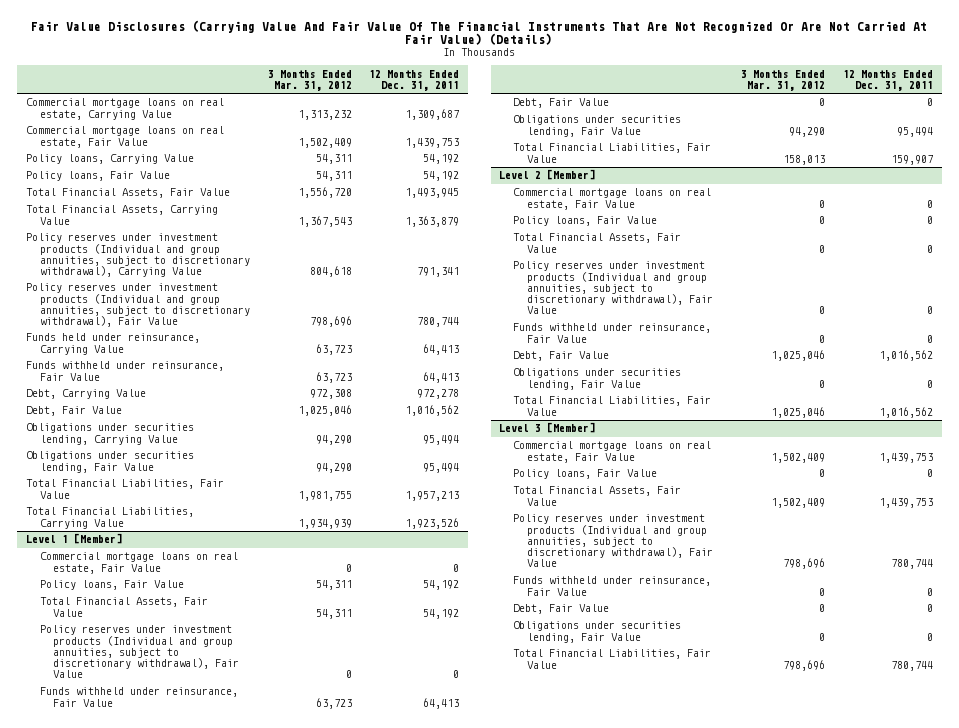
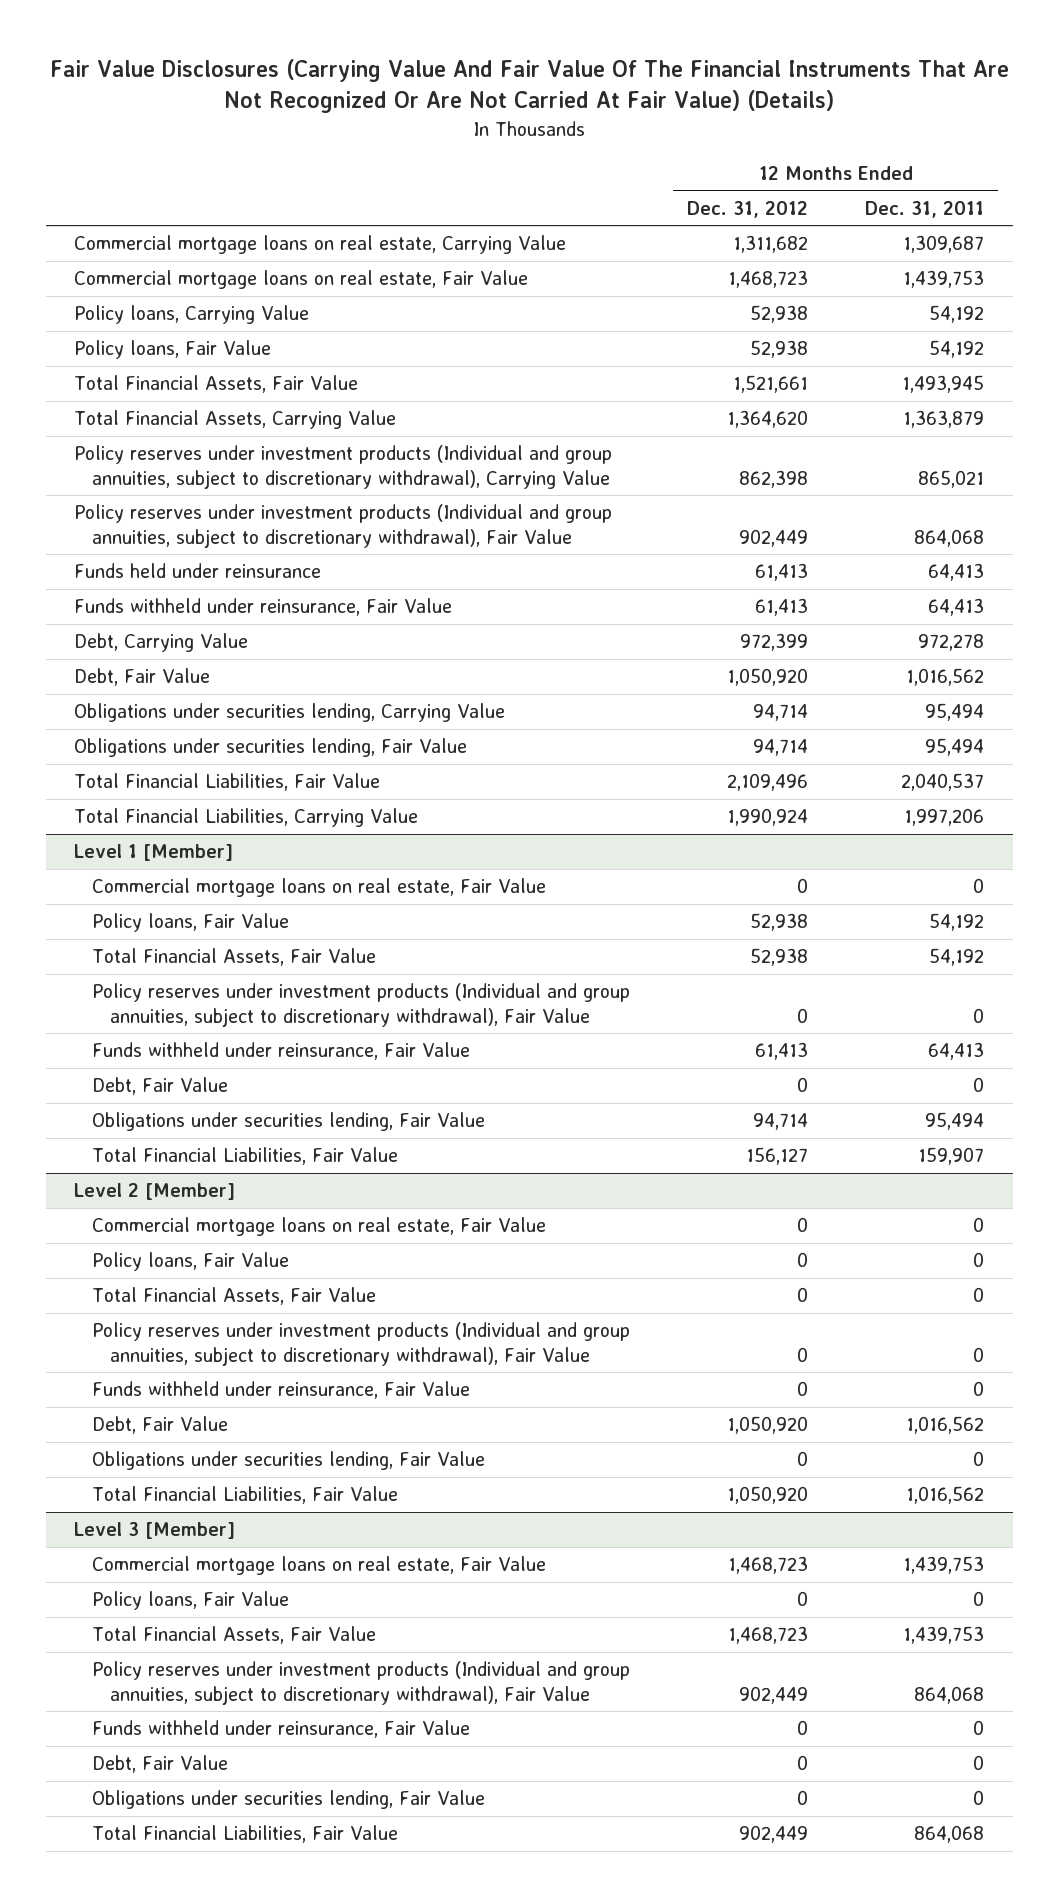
[267,69,352,91] 3 Months Ended Mar. 31, 2012 -> none
none -> [687,200,809,218] Dec. 31, 2012
[417,267,460,278] 791,341 -> [918,469,985,488] 865,021
[417,317,460,328] 780,744 -> [914,528,985,547] 864,068
[25,333,200,355] Funds held under reinsurance, Carrying Value -> [74,563,322,579] Funds held under reinsurance
[405,490,460,501] 1,957,213 -> [901,773,985,792] 2,040,537
[405,517,460,529] 1,923,526 -> [904,808,985,827] 1,997,206
[891,559,934,570] 780,744 -> [914,1685,985,1704] 864,068
[891,660,934,671] 780,744 -> [914,1825,985,1844] 864,068

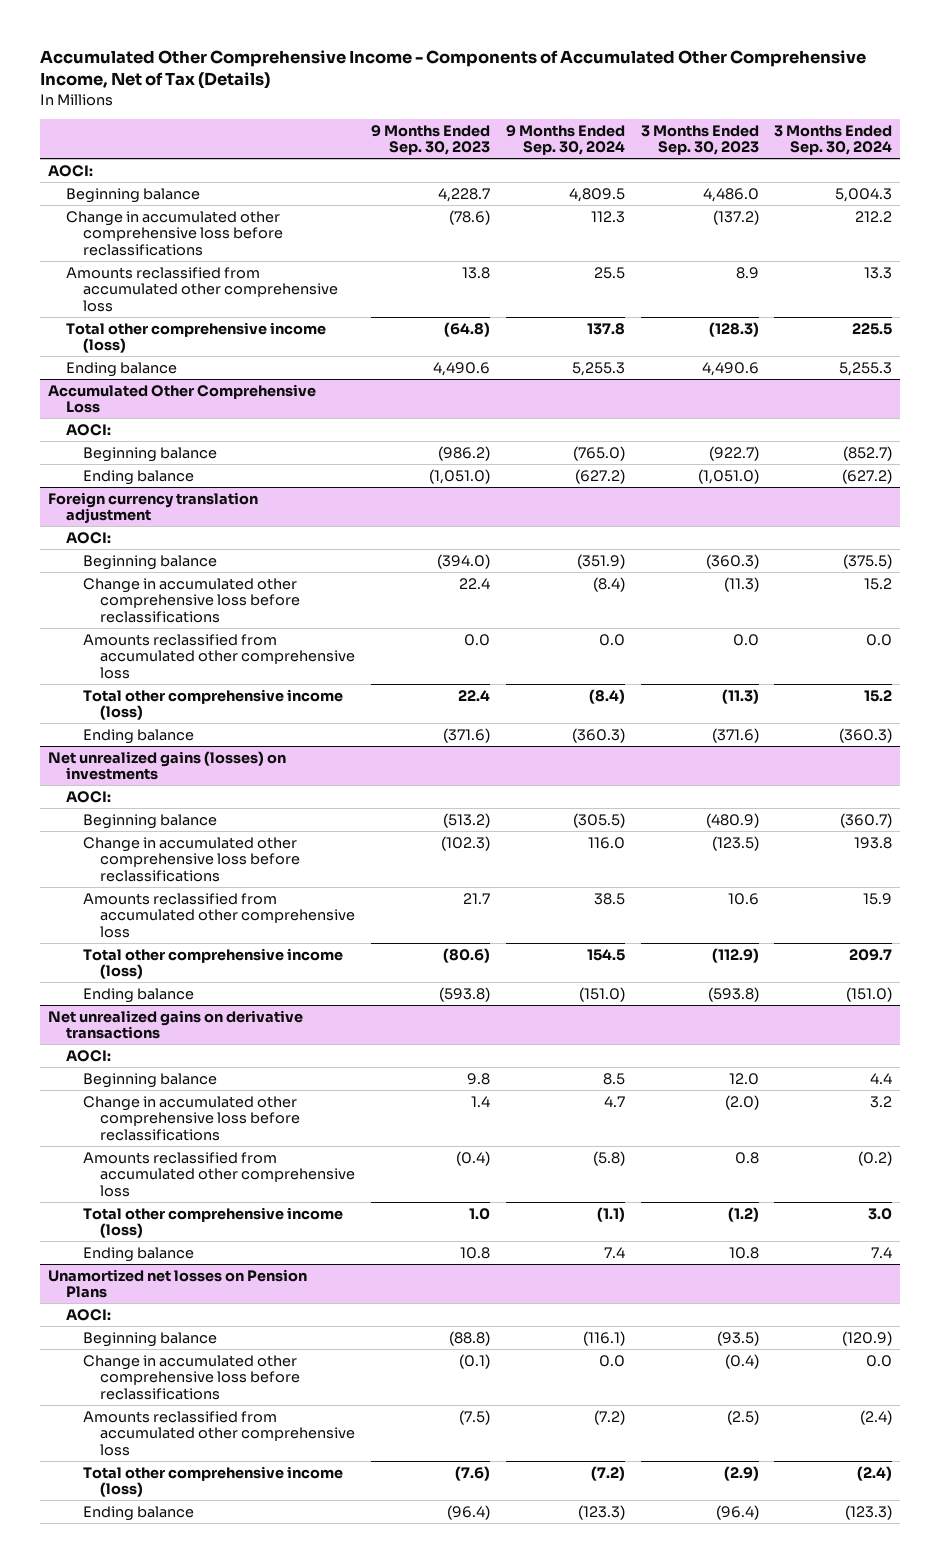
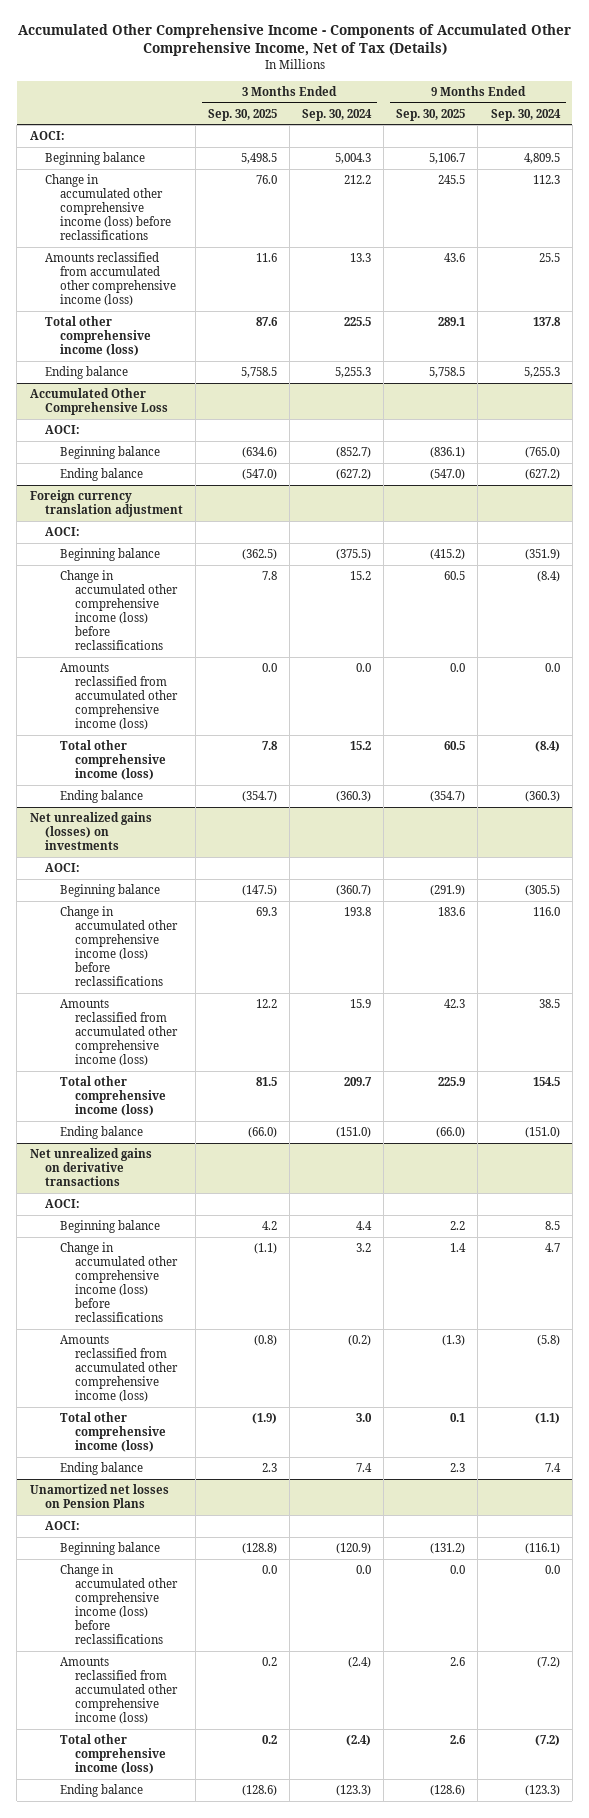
[370,124,490,156] 9 Months Ended Sep. 30, 2023 -> none
[640,124,759,156] 3 Months Ended Sep. 30, 2023 -> none
none -> [207,108,277,121] Sep. 30, 2025
none -> [396,108,466,121] Sep. 30, 2025
[65,210,283,256] Change in accumulated other comprehensive loss before reclassifications -> [44,174,171,241] Change in accumulated other comprehensive income (loss) before reclassifications
[65,266,338,312] Amounts reclassified from accumulated other comprehensive loss -> [44,252,176,307] Amounts reclassified from accumulated other comprehensive income (loss)
[82,577,300,623] Change in accumulated other comprehensive loss before reclassifications -> [59,570,178,651] Change in accumulated other comprehensive income (loss) before reclassifications
[82,633,355,679] Amounts reclassified from accumulated other comprehensive loss -> [59,663,178,731] Amounts reclassified from accumulated other comprehensive income (loss)
[82,836,300,882] Change in accumulated other comprehensive loss before reclassifications -> [59,906,178,987] Change in accumulated other comprehensive income (loss) before reclassifications
[82,892,355,938] Amounts reclassified from accumulated other comprehensive loss -> [59,999,178,1067] Amounts reclassified from accumulated other comprehensive income (loss)
[82,1095,300,1141] Change in accumulated other comprehensive loss before reclassifications -> [59,1242,178,1323] Change in accumulated other comprehensive income (loss) before reclassifications
[82,1151,355,1197] Amounts reclassified from accumulated other comprehensive loss -> [59,1335,178,1403] Amounts reclassified from accumulated other comprehensive income (loss)
[82,1354,300,1400] Change in accumulated other comprehensive loss before reclassifications -> [59,1564,178,1645] Change in accumulated other comprehensive income (loss) before reclassifications
[82,1410,355,1456] Amounts reclassified from accumulated other comprehensive loss -> [59,1657,178,1725] Amounts reclassified from accumulated other comprehensive income (loss)

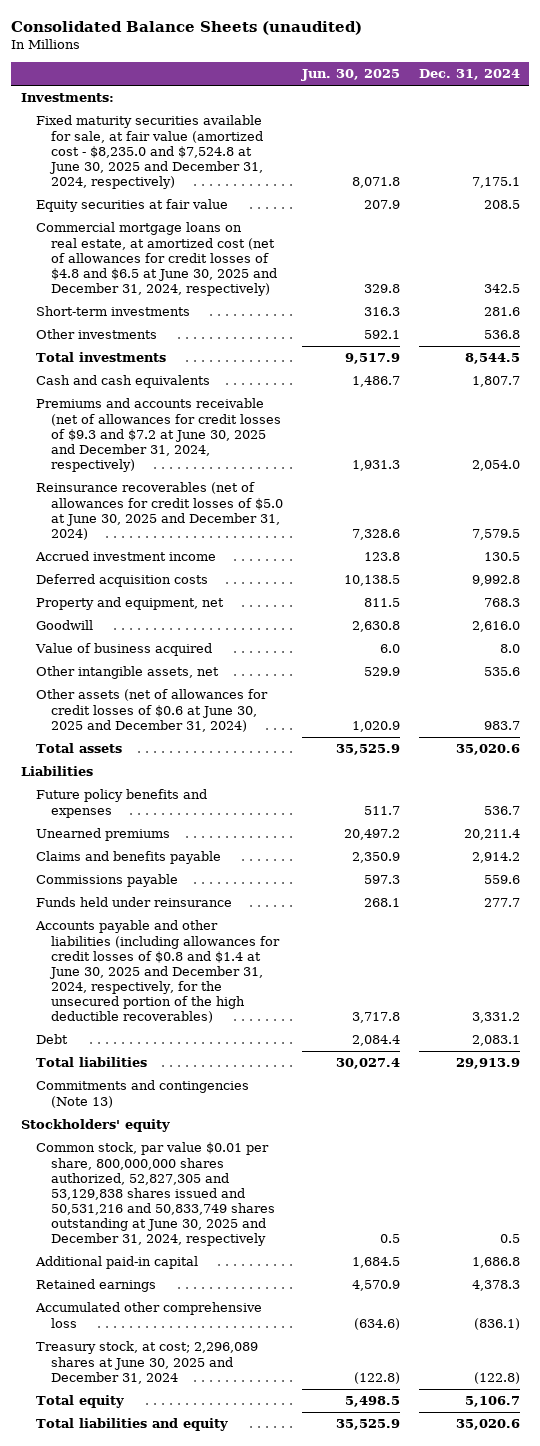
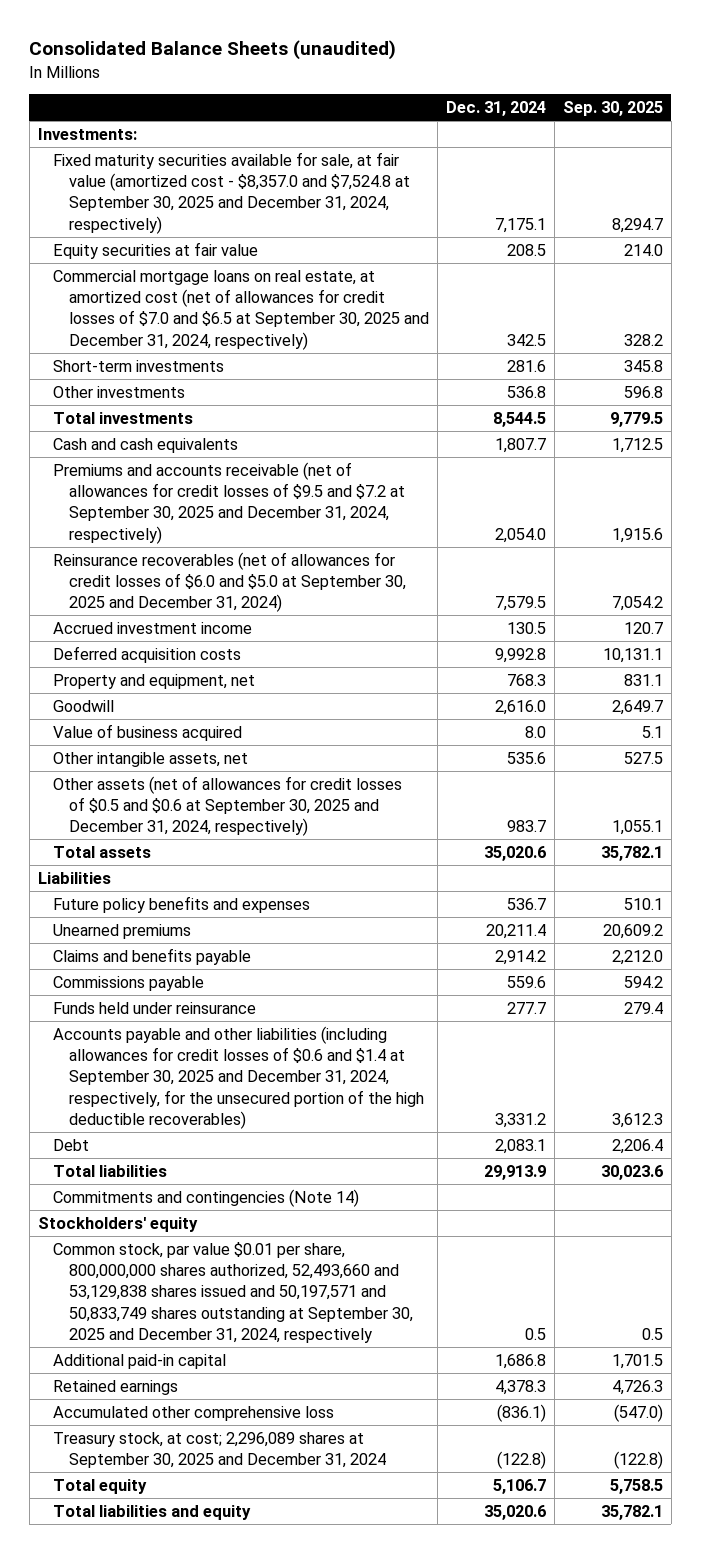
[301,69,401,82] Jun. 30, 2025 -> none
none -> [562,101,663,117] Sep. 30, 2025
[36,115,264,189] Fixed maturity securities available for sale, at fair value (amortized cost - $8,235.0 and $7,524.8 at June 30, 2025 and December 31, 2024, respectively) -> [53,151,410,234] Fixed maturity securities available for sale, at fair value (amortized cost - $8,357.0 and $7,524.8 at September 30, 2025 and December 31, 2024, respectively)
[36,222,278,296] Commercial mortgage loans on real estate, at amortized cost (net of allowances for credit losses of $4.8 and $6.5 at June 30, 2025 and December 31, 2024, respectively) -> [53,269,429,350] Commercial mortgage loans on real estate, at amortized cost (net of allowances for credit losses of $7.0 and $6.5 at September 30, 2025 and December 31, 2024, respectively)
[36,398,282,472] Premiums and accounts receivable (net of allowances for credit losses of $9.3 and $7.2 at June 30, 2025 and December 31, 2024, respectively) -> [53,461,405,544] Premiums and accounts receivable (net of allowances for credit losses of $9.5 and $7.2 at September 30, 2025 and December 31, 2024, respectively)
[36,482,284,540] Reinsurance recoverables (net of allowances for credit losses of $5.0 at June 30, 2025 and December 31, 2024) -> [53,551,406,613] Reinsurance recoverables (net of allowances for credit losses of $6.0 and $5.0 at September 30, 2025 and December 31, 2024)
[36,689,269,732] Other assets (net of allowances for credit losses of $0.6 at June 30, 2025 and December 31, 2024) -> [53,775,403,837] Other assets (net of allowances for credit losses of $0.5 and $0.6 at September 30, 2025 and December 31, 2024, respectively)
[35,920,281,1023] Accounts payable and other liabilities (including allowances for credit losses of $0.8 and $1.4 at June 30, 2025 and December 31, 2024, respectively, for the unsecured portion of the high deductible recoverables) -> [53,1025,424,1129] Accounts payable and other liabilities (including allowances for credit losses of $0.6 and $1.4 at September 30, 2025 and December 31, 2024, respectively, for the unsecured portion of the high deductible recoverables)
[36,1080,250,1108] Commitments and contingencies (Note 13) -> [53,1188,360,1207] Commitments and contingencies (Note 14)
[36,1142,276,1246] Common stock, par value $0.01 per share, 800,000,000 shares authorized, 52,827,305 and 53,129,838 shares issued and 50,531,216 and 50,833,749 shares outstanding at June 30, 2025 and December 31, 2024, respectively -> [53,1241,413,1343] Common stock, par value $0.01 per share, 800,000,000 shares authorized, 52,493,660 and 53,129,838 shares issued and 50,197,571 and 50,833,749 shares outstanding at September 30, 2025 and December 31, 2024, respectively
[36,1341,259,1384] Treasury stock, at cost; 2,296,089 shares at June 30, 2025 and December 31, 2024 -> [53,1431,386,1469] Treasury stock, at cost; 2,296,089 shares at September 30, 2025 and December 31, 2024

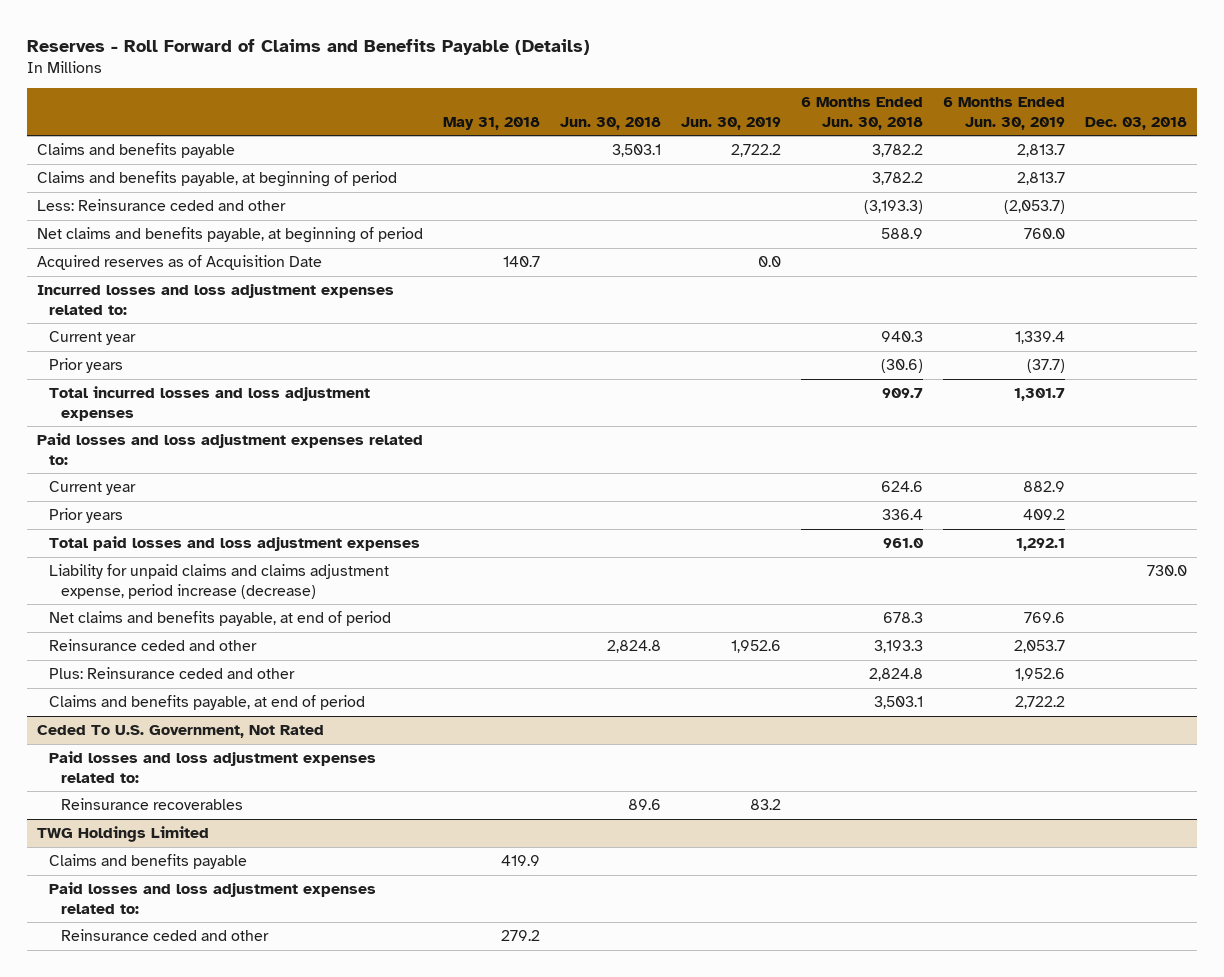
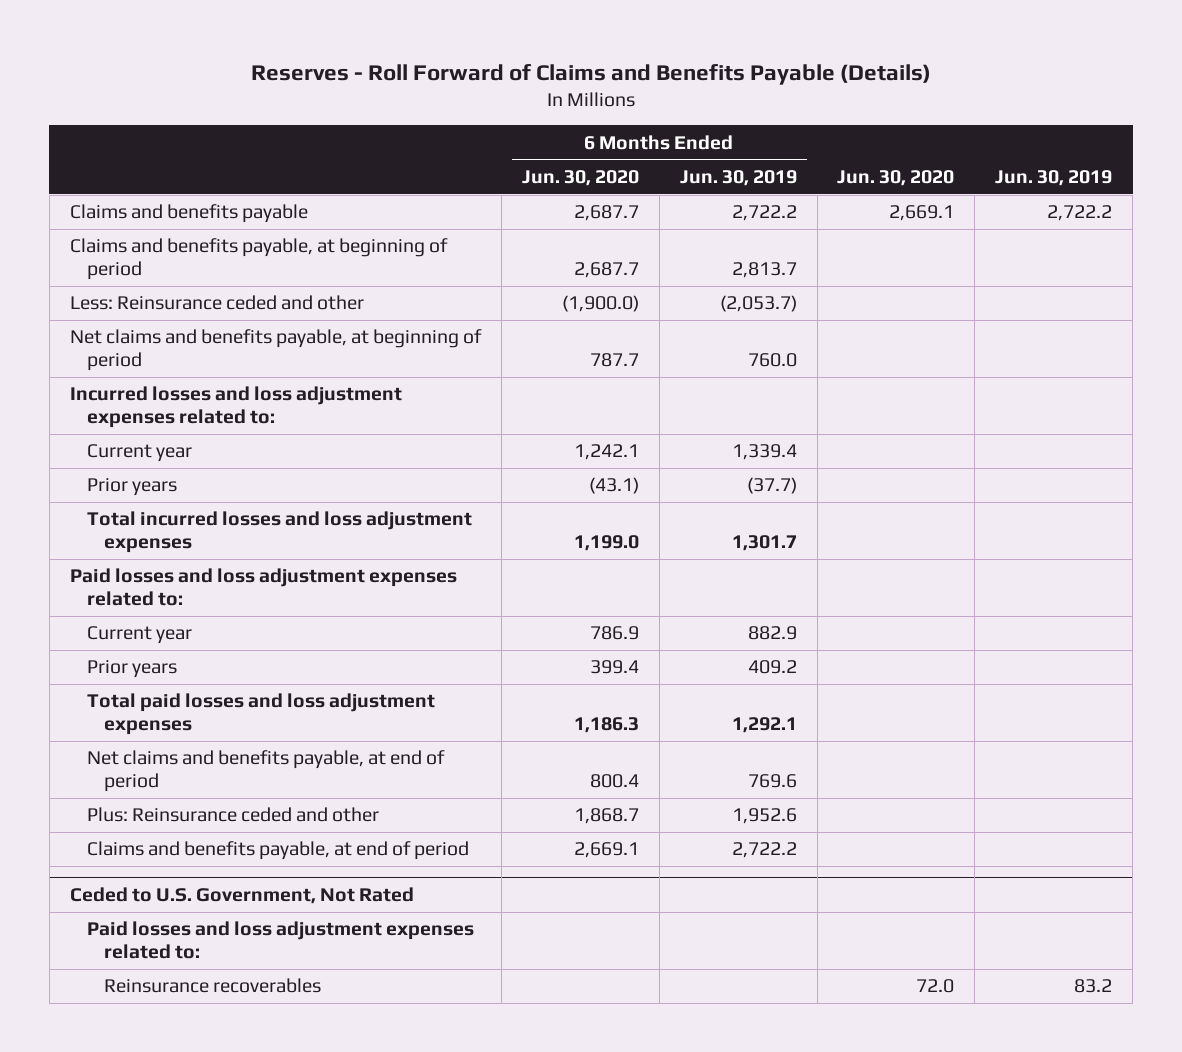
[443,116,541,130] May 31, 2018 -> none
[560,116,662,130] Jun. 30, 2018 -> none
[801,97,924,130] 6 Months Ended Jun. 30, 2018 -> none
[1084,116,1187,130] Dec. 03, 2018 -> none
none -> [521,170,639,187] Jun. 30, 2020
none -> [837,170,955,187] Jun. 30, 2020
[1016,144,1065,158] 2,813.7 -> [731,205,797,222] 2,722.2
[37,255,323,271] Acquired reserves as of Acquisition Date -> none
[49,564,390,599] Liability for unpaid claims and claims adjustment expense, period increase (decrease) -> none
[49,639,258,652] Reinsurance ceded and other -> none
[37,725,325,739] Ceded To U.S. Government, Not Rated -> [69,886,414,904] Ceded to U.S. Government, Not Rated
[37,826,210,843] TWG Holdings Limited -> none
[49,854,248,870] Claims and benefits payable -> none
[49,882,377,914] Paid losses and loss adjustment expenses related to: -> none
[60,929,269,942] Reinsurance ceded and other -> none

